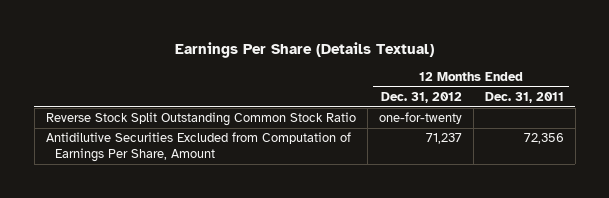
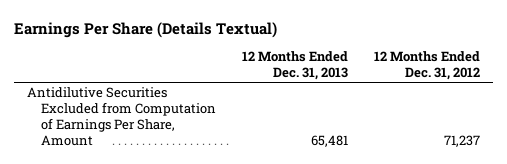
[484,92,564,104] Dec. 31, 2011 -> none
none -> [242,51,349,81] 12 Months Ended Dec. 31, 2013
[45,112,356,127] Reverse Stock Split Outstanding Common Stock Ratio -> none

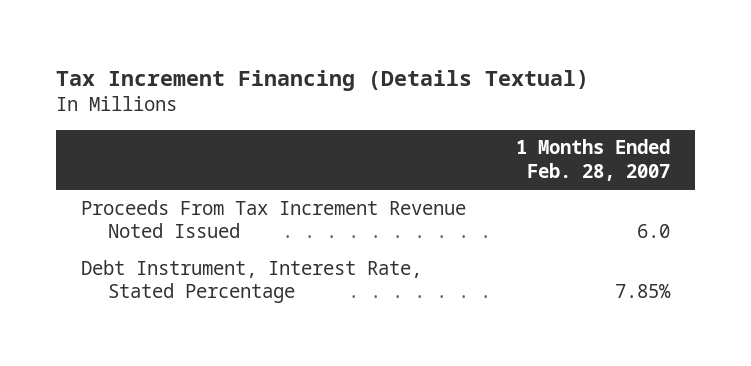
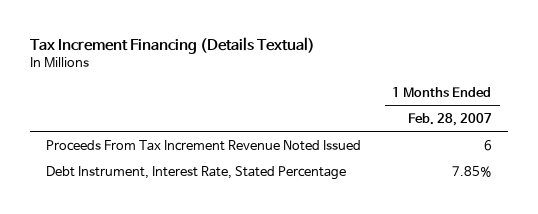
[637,224,671,239] 6.0 -> [483,139,492,151] 6

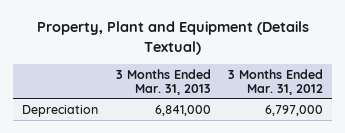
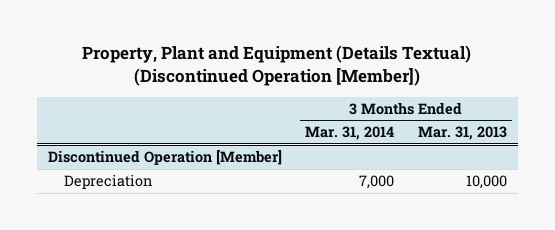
[36,21,309,55] Property, Plant and Equipment (Details Textual) -> [82,45,472,87] Property, Plant and Equipment (Details Textual) (Discontinued Operation [Member])
[228,68,324,96] 3 Months Ended Mar. 31, 2012 -> none
none -> [305,126,395,141] Mar. 31, 2014
none -> [48,150,283,166] Discontinued Operation [Member]
[154,105,211,117] 6,841,000 -> [465,175,507,190] 10,000

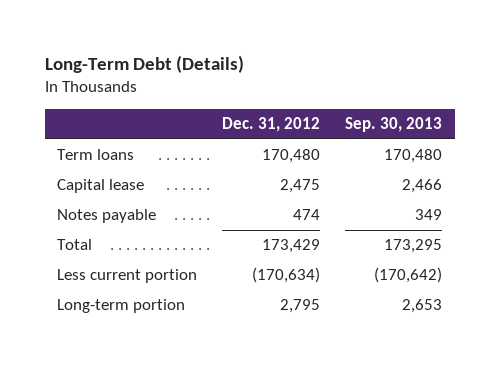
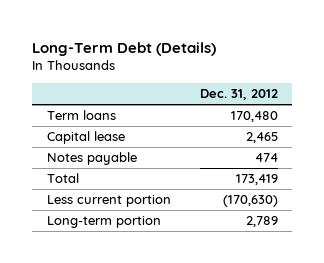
[345,117,443,133] Sep. 30, 2013 -> none
[280,179,321,194] 2,475 -> [245,132,278,144] 2,465
[262,239,321,254] 173,429 -> [235,174,278,186] 173,419
[252,267,321,284] (170,634) -> [222,195,278,208] (170,630)
[280,299,321,314] 2,795 -> [245,216,278,228] 2,789

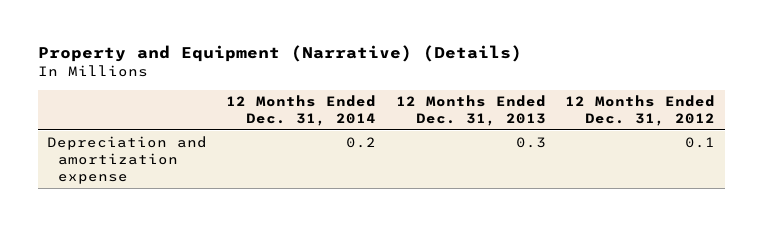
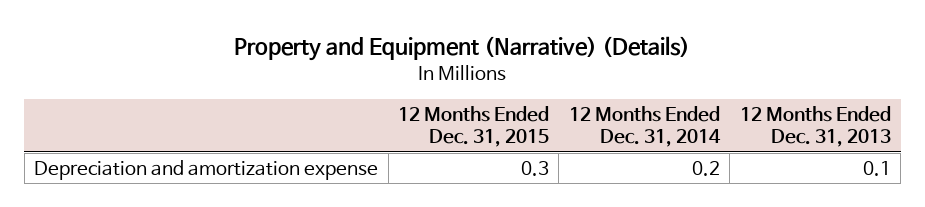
[564,94,715,126] 12 Months Ended Dec. 31, 2012 -> none
none -> [398,106,550,148] 12 Months Ended Dec. 31, 2015
[515,137,546,149] 0.3 -> [862,161,891,177] 0.1

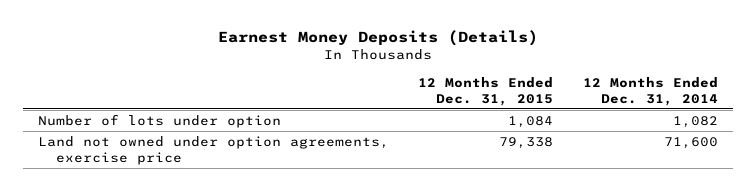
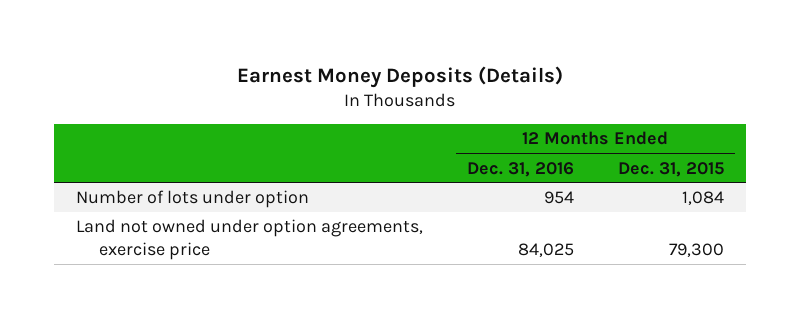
[583,76,719,106] 12 Months Ended Dec. 31, 2014 -> none
none -> [466,161,574,177] Dec. 31, 2016
[499,137,554,150] 79,338 -> [668,243,724,258] 79,300

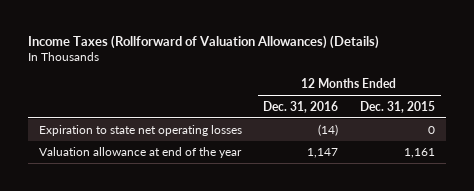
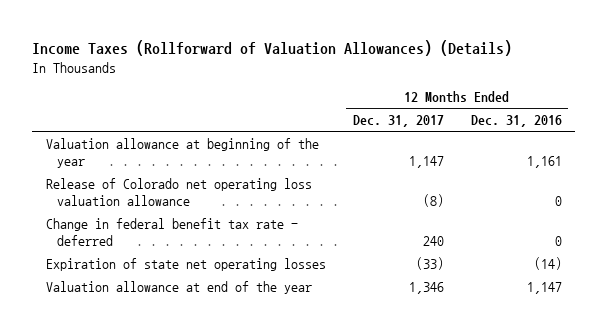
[360,100,436,113] Dec. 31, 2015 -> none
none -> [352,115,444,128] Dec. 31, 2017
none -> [45,137,319,169] Valuation allowance at beginning of the year
none -> [45,177,312,207] Release of Colorado net operating loss valuation allowance
none -> [45,217,298,247] Change in federal benefit tax rate - deferred
[38,125,242,137] Expiration to state net operating losses -> [45,257,326,271] Expiration of state net operating losses

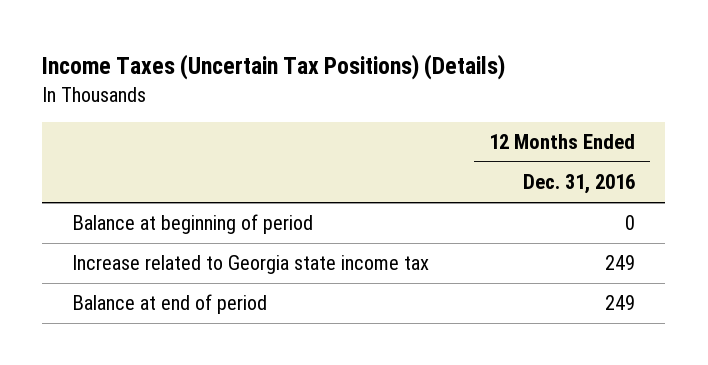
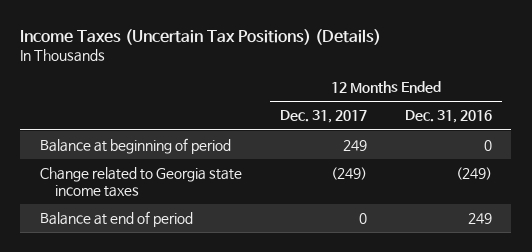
none -> [279,110,367,124] Dec. 31, 2017
[72,255,430,275] Increase related to Georgia state income tax -> [39,166,242,198] Change related to Georgia state income taxes
[605,255,636,271] 249 -> [456,166,493,180] (249)

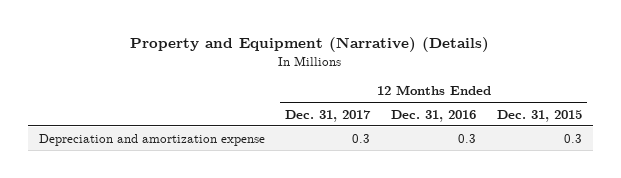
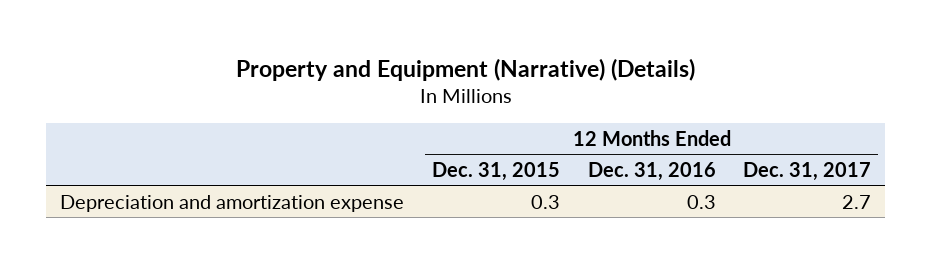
[352,134,371,144] 0.3 -> [842,194,872,209] 2.7

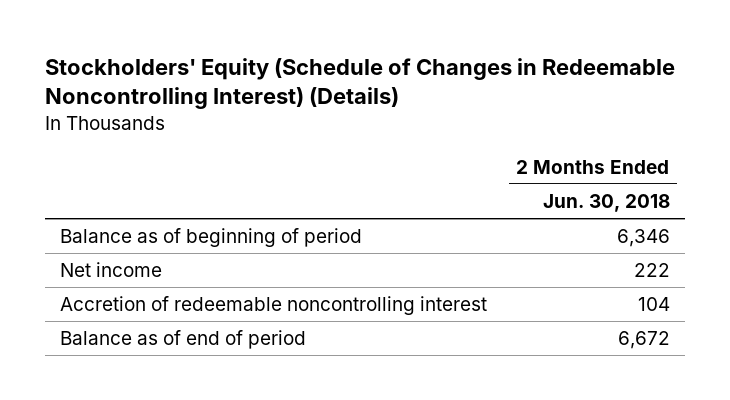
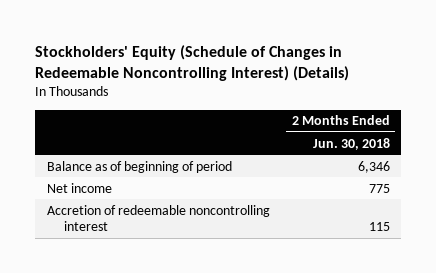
[59,330,306,350] Balance as of end of period -> none
[633,263,670,278] 222 -> [368,183,390,193] 775
[637,297,670,312] 104 -> [368,222,390,232] 115

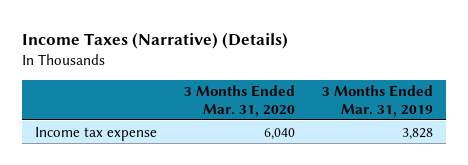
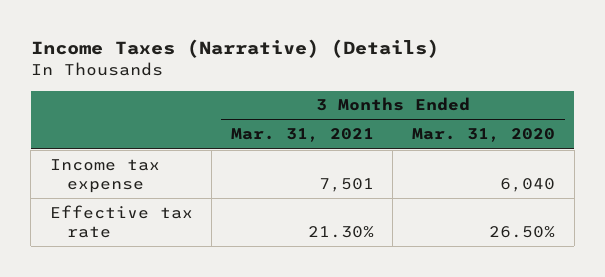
[321,84,433,117] 3 Months Ended Mar. 31, 2019 -> none
none -> [230,128,374,143] Mar. 31, 2021
none -> [49,204,193,238] Effective tax rate

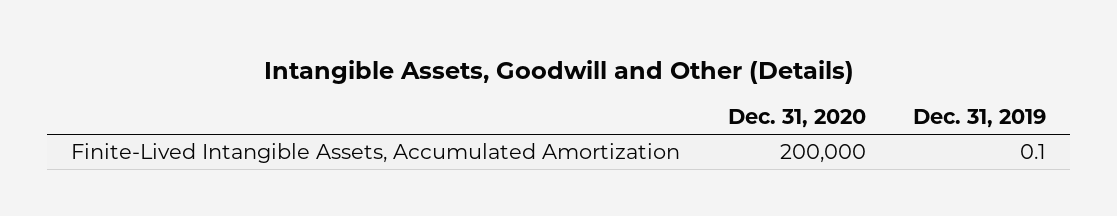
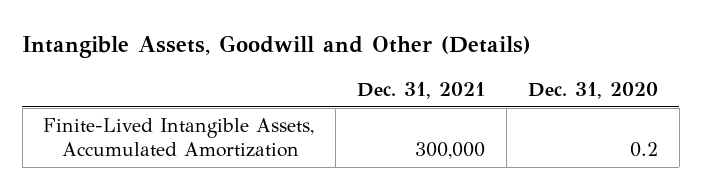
[913,109,1047,129] Dec. 31, 2019 -> none
none -> [357,81,486,99] Dec. 31, 2021
[779,144,866,164] 200,000 -> [629,142,658,158] 0.2

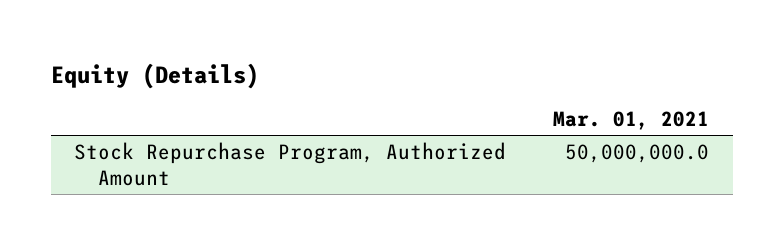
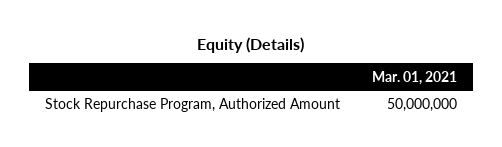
[565,144,710,164] 50,000,000.0 -> [387,98,458,113] 50,000,000

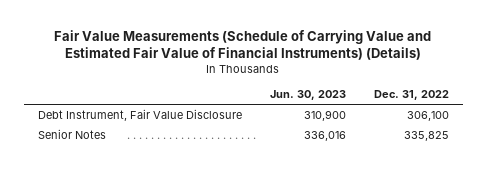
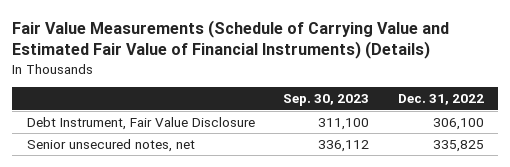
[269,90,346,101] Jun. 30, 2023 -> none
none -> [283,94,370,107] Sep. 30, 2023
[37,129,106,140] Senior Notes -> [26,139,195,153] Senior unsecured notes, net

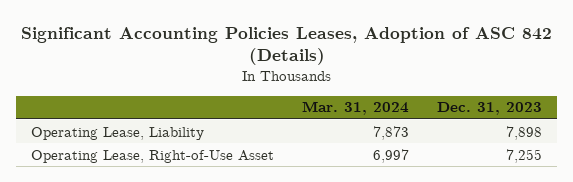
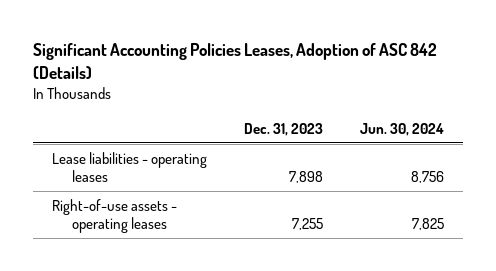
[302,101,410,116] Mar. 31, 2024 -> none
none -> [360,122,445,136] Jun. 30, 2024
[30,126,204,140] Operating Lease, Liability -> [51,151,207,182] Lease liabilities - operating leases
[30,149,274,163] Operating Lease, Right-of-Use Asset -> [51,198,177,233] Right-of-use assets - operating leases

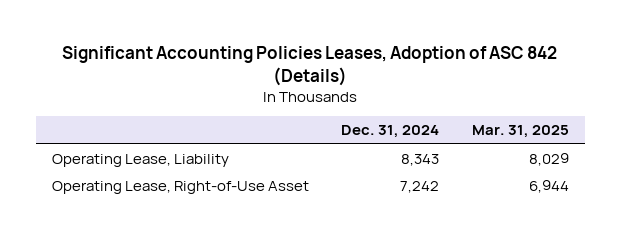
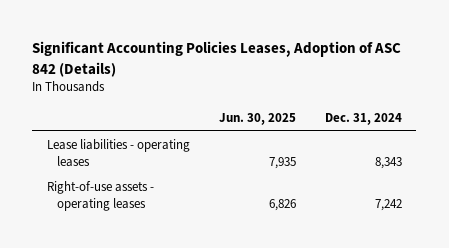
[472,125,570,139] Mar. 31, 2025 -> none
none -> [218,113,296,126] Jun. 30, 2025
[51,153,229,167] Operating Lease, Liability -> [46,139,190,167] Lease liabilities - operating leases
[51,180,309,194] Operating Lease, Right-of-Use Asset -> [46,181,154,211] Right-of-use assets - operating leases

